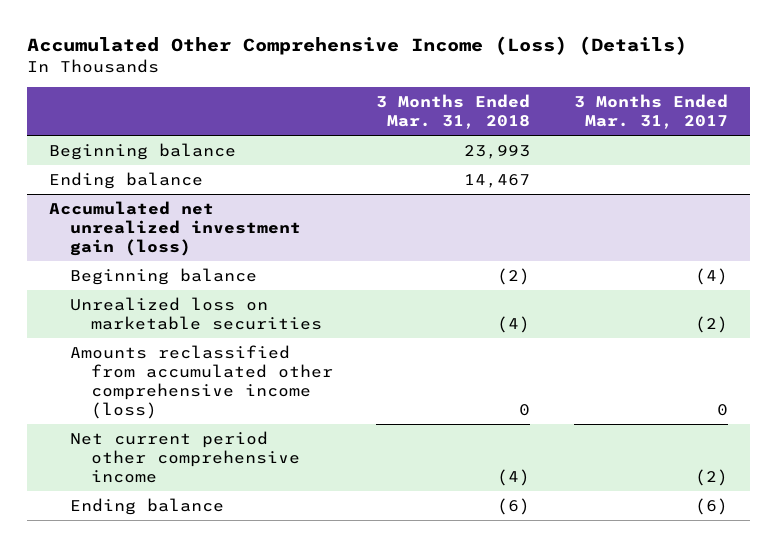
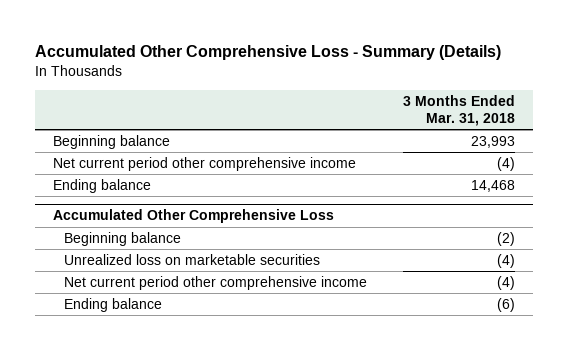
[27,35,688,55] Accumulated Other Comprehensive Income (Loss) (Details) -> [35,45,502,61] Accumulated Other Comprehensive Loss - Summary (Details)
[574,94,729,129] 3 Months Ended Mar. 31, 2017 -> none
none -> [53,156,357,171] Net current period other comprehensive income
[464,173,531,188] 14,467 -> [471,179,516,192] 14,468
[49,200,301,256] Accumulated net unrealized investment gain (loss) -> [53,209,335,224] Accumulated Other Comprehensive Loss
[69,344,333,419] Amounts reclassified from accumulated other comprehensive income (loss) -> none

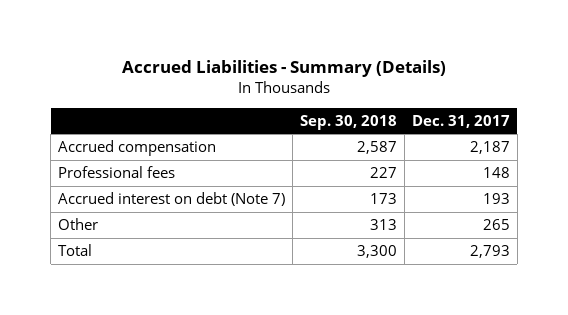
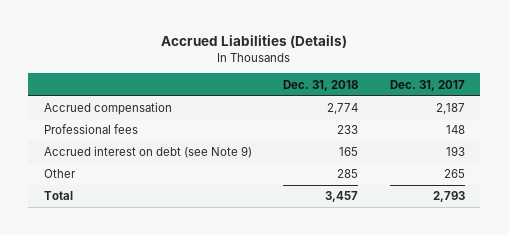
[122,60,447,78] Accrued Liabilities - Summary (Details) -> [161,35,348,49] Accrued Liabilities (Details)
[300,114,398,130] Sep. 30, 2018 -> none
none -> [283,79,359,91] Dec. 31, 2018
[58,192,286,207] Accrued interest on debt (Note 7) -> [43,146,252,159] Accrued interest on debt (see Note 9)

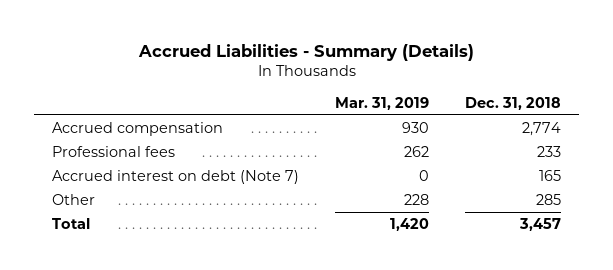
[161,35,348,49] Accrued Liabilities (Details) -> [137,43,474,61] Accrued Liabilities - Summary (Details)
[389,79,465,91] Dec. 31, 2017 -> none
none -> [335,96,430,110] Mar. 31, 2019
[43,146,252,159] Accrued interest on debt (see Note 9) -> [52,170,300,185] Accrued interest on debt (Note 7)

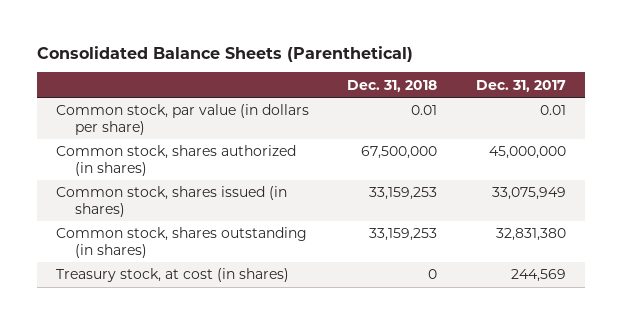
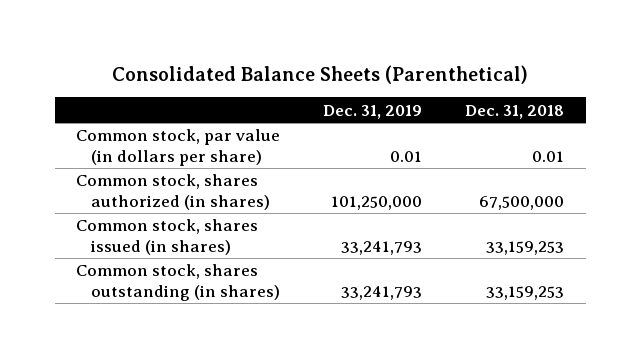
[475,79,566,92] Dec. 31, 2017 -> none
none -> [323,104,423,119] Dec. 31, 2019
[56,268,290,283] Treasury stock, at cost (in shares) -> none

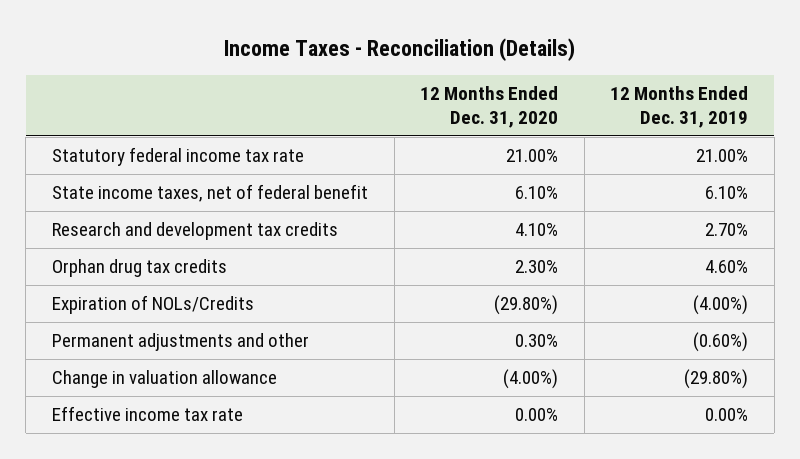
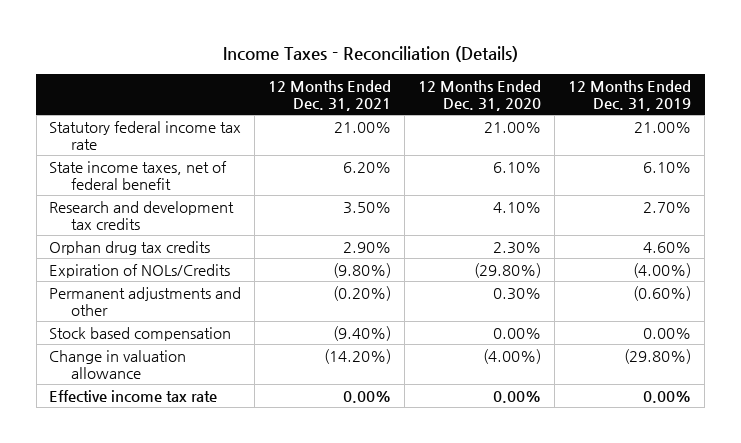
none -> [268,79,392,112] 12 Months Ended Dec. 31, 2021
none -> [49,326,232,341] Stock based compensation

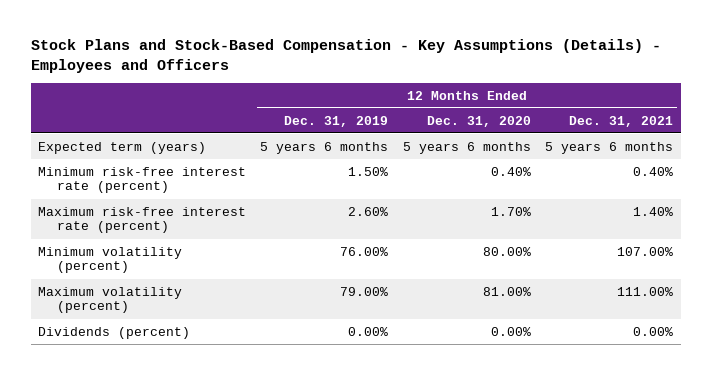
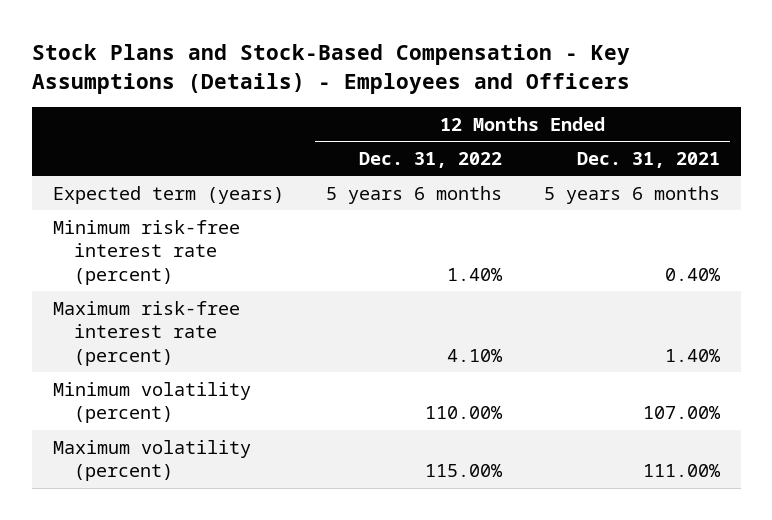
[284,115,389,127] Dec. 31, 2019 -> none
[426,115,531,127] Dec. 31, 2020 -> none
none -> [358,152,502,169] Dec. 31, 2022
[37,326,190,339] Dividends (percent) -> none

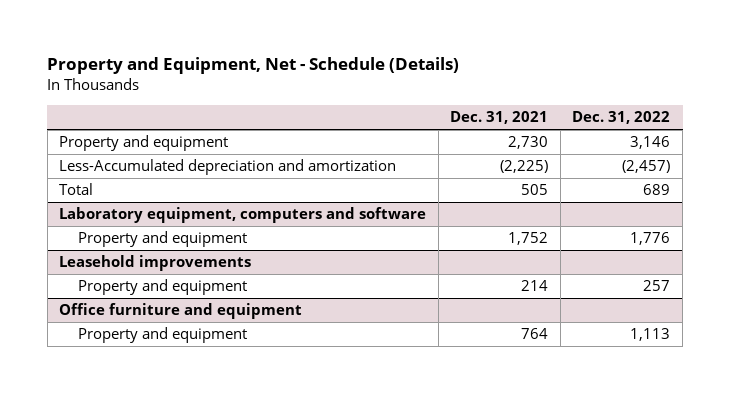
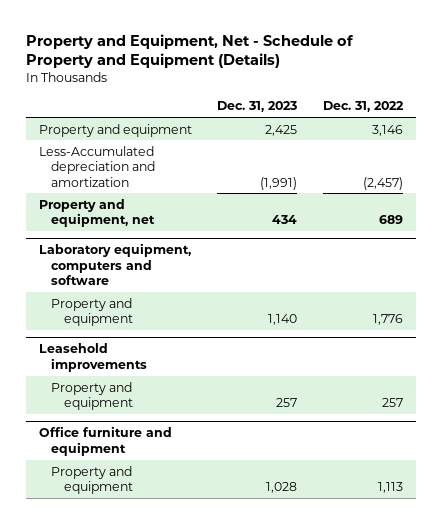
[47,57,460,75] Property and Equipment, Net - Schedule (Details) -> [25,33,354,69] Property and Equipment, Net - Schedule of Property and Equipment (Details)
[450,111,549,125] Dec. 31, 2021 -> none
none -> [217,101,298,113] Dec. 31, 2023
[59,183,94,196] Total -> [38,198,156,228] Property and equipment, net

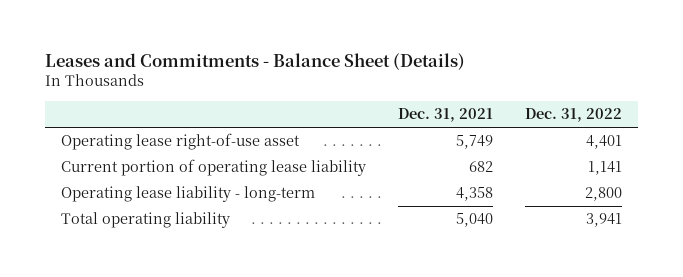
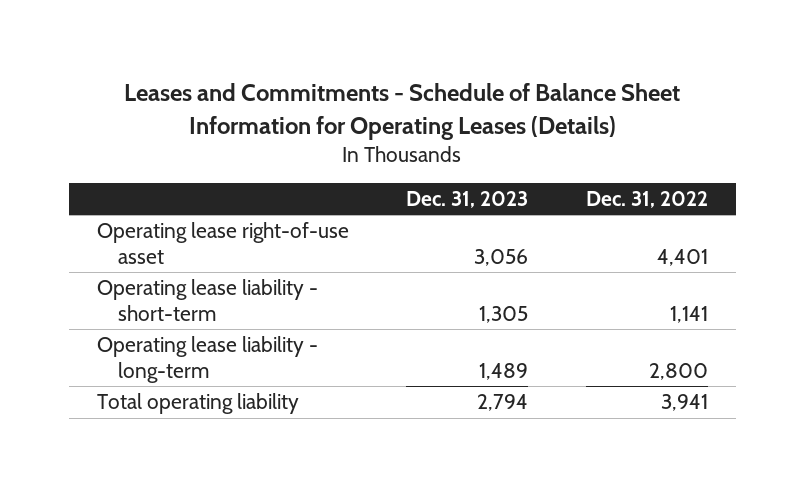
[45,53,466,71] Leases and Commitments - Balance Sheet (Details) -> [124,83,681,140] Leases and Commitments - Schedule of Balance Sheet Information for Operating Leases (Details)
[397,108,493,123] Dec. 31, 2021 -> none
none -> [406,190,529,208] Dec. 31, 2023
[60,159,366,177] Current portion of operating lease liability -> [97,279,319,321] Operating lease liability - short-term

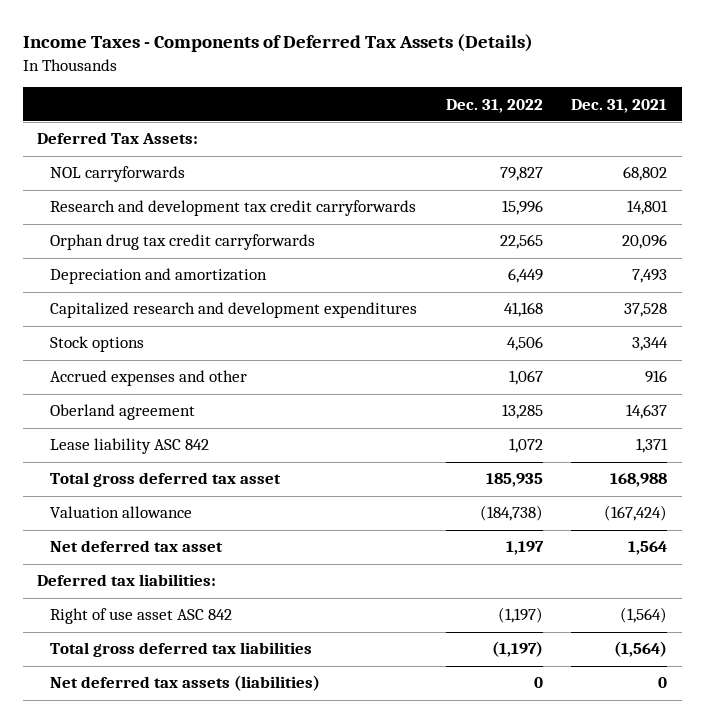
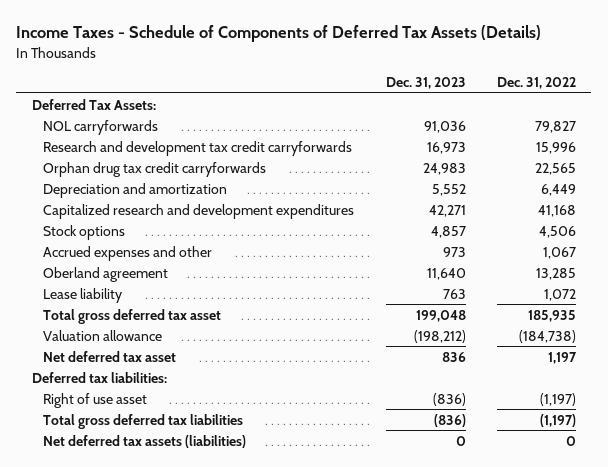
[22,34,533,53] Income Taxes - Components of Deferred Tax Assets (Details) -> [16,25,542,43] Income Taxes - Schedule of Components of Deferred Tax Assets (Details)
[571,98,668,113] Dec. 31, 2021 -> none
none -> [385,77,466,90] Dec. 31, 2023
[49,438,209,455] Lease liability ASC 842 -> [43,287,123,303] Lease liability
[49,608,232,625] Right of use asset ASC 842 -> [43,392,148,408] Right of use asset

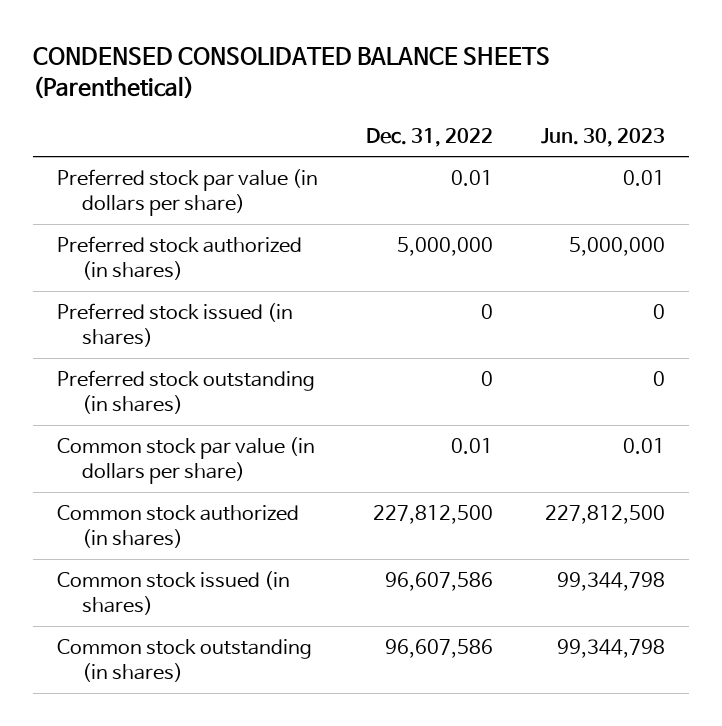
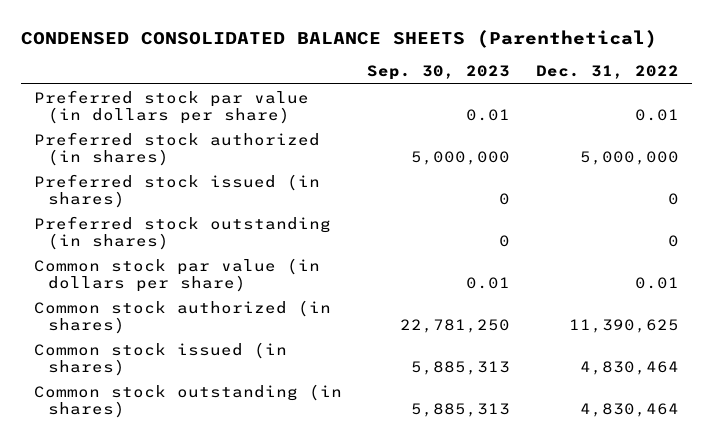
[541,128,666,148] Jun. 30, 2023 -> none
none -> [367,65,511,81] Sep. 30, 2023
[373,504,494,524] 227,812,500 -> [569,319,680,334] 11,390,625
[385,571,494,591] 96,607,586 -> [580,361,680,376] 4,830,464
[385,638,494,658] 96,607,586 -> [580,403,680,418] 4,830,464

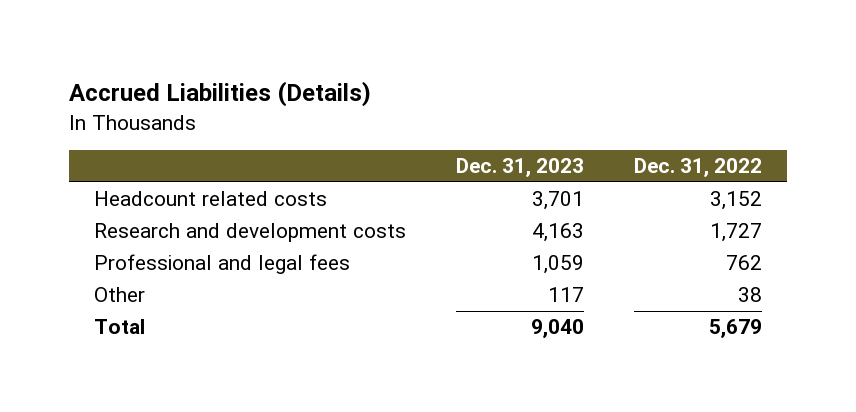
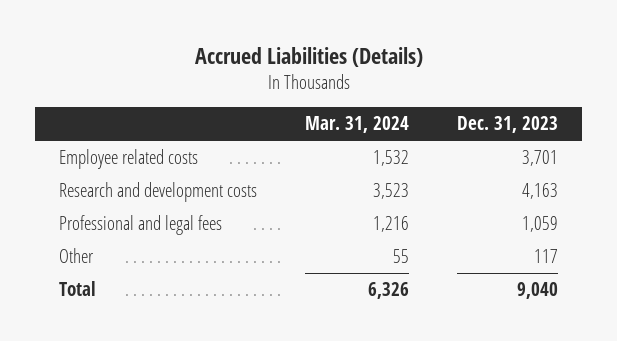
[633,158,762,178] Dec. 31, 2022 -> none
none -> [305,116,410,134] Mar. 31, 2024
[94,191,328,207] Headcount related costs -> [58,148,198,169] Employee related costs

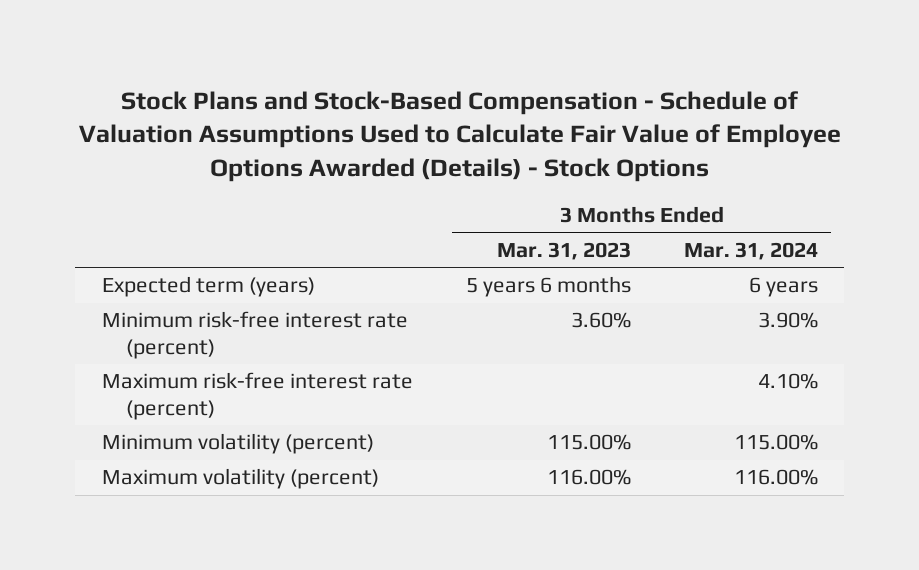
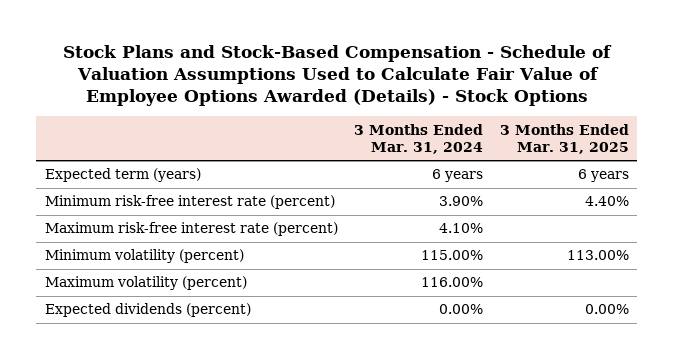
[496,241,631,260] Mar. 31, 2023 -> none
none -> [499,123,629,155] 3 Months Ended Mar. 31, 2025
none -> [44,303,251,318] Expected dividends (percent)

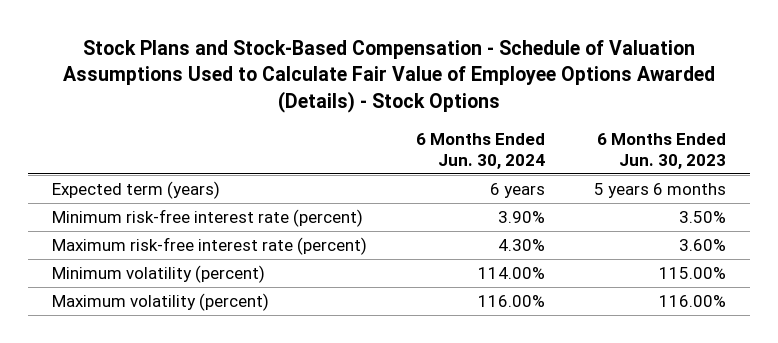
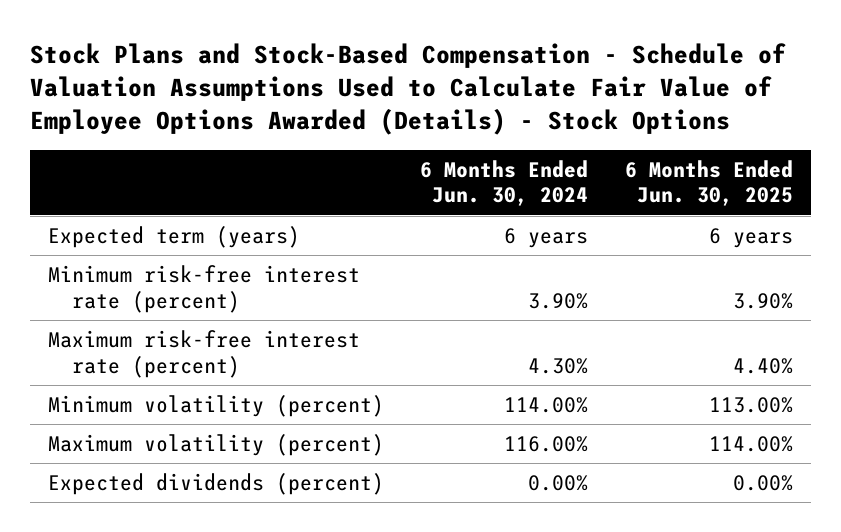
[596,132,726,169] 6 Months Ended Jun. 30, 2023 -> none
none -> [624,160,793,207] 6 Months Ended Jun. 30, 2025
none -> [48,473,385,496] Expected dividends (percent)

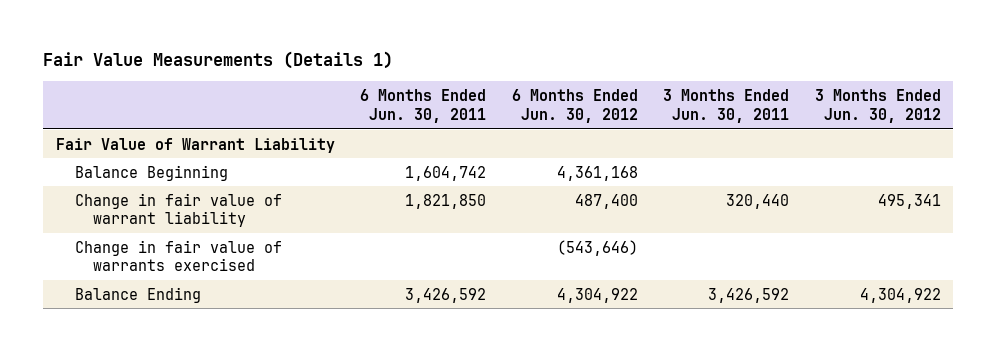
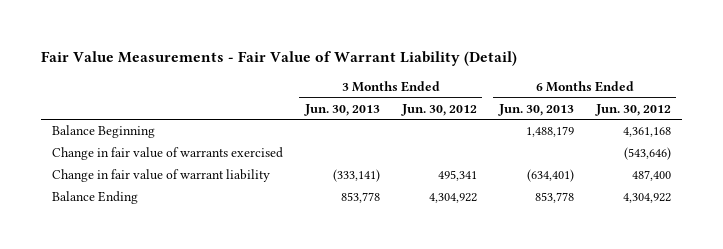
[43,51,394,70] Fair Value Measurements (Details 1) -> [41,50,518,66] Fair Value Measurements - Fair Value of Warrant Liability (Detail)
[360,89,487,123] 6 Months Ended Jun. 30, 2011 -> none
[663,89,790,123] 3 Months Ended Jun. 30, 2011 -> none
none -> [303,103,380,116] Jun. 30, 2013
none -> [497,103,574,116] Jun. 30, 2013
[55,137,335,153] Fair Value of Warrant Liability -> none
[74,192,282,228] Change in fair value of warrant liability -> [52,169,271,183] Change in fair value of warrant liability

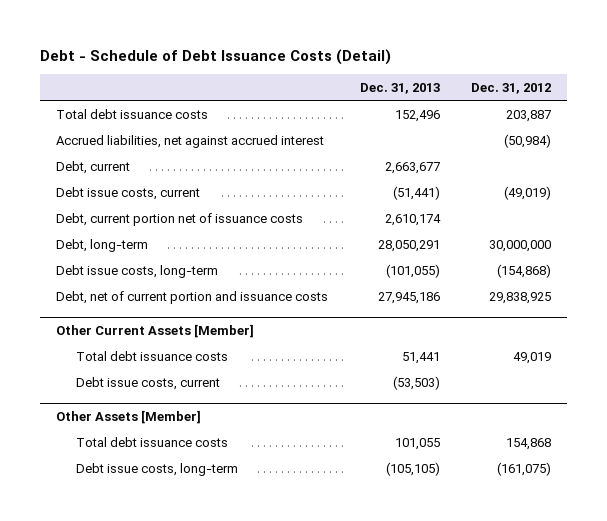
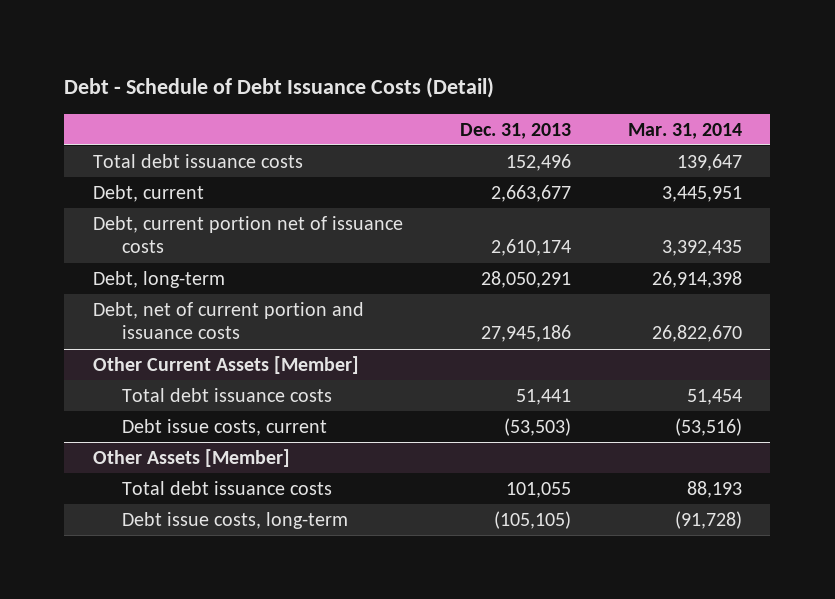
[471,82,552,94] Dec. 31, 2012 -> none
none -> [627,122,742,139] Mar. 31, 2014
[56,134,325,148] Accrued liabilities, net against accrued interest -> none
[56,186,201,200] Debt issue costs, current -> none
[56,264,219,278] Debt issue costs, long-term -> none

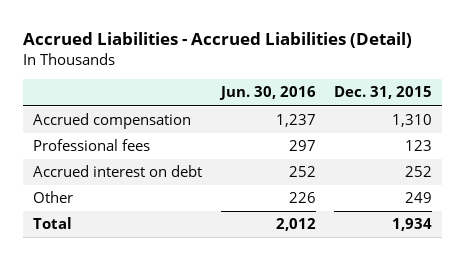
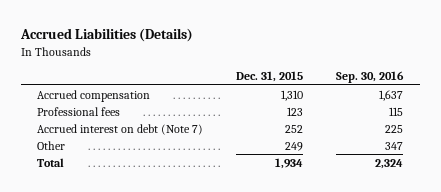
[23,32,413,49] Accrued Liabilities - Accrued Liabilities (Detail) -> [19,28,193,43] Accrued Liabilities (Details)
[218,86,316,101] Jun. 30, 2016 -> none
none -> [336,71,405,84] Sep. 30, 2016
[32,165,202,178] Accrued interest on debt -> [37,123,204,135] Accrued interest on debt (Note 7)

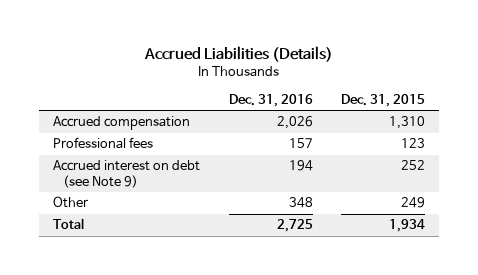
[336,71,405,84] Sep. 30, 2016 -> none
none -> [228,93,313,107] Dec. 31, 2016
[37,123,204,135] Accrued interest on debt (Note 7) -> [53,160,201,188] Accrued interest on debt (see Note 9)

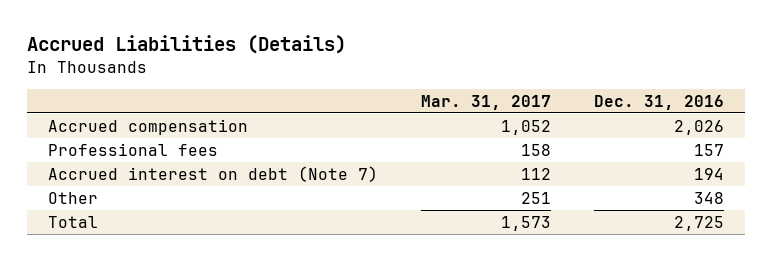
[341,93,426,107] Dec. 31, 2015 -> none
none -> [420,94,551,110] Mar. 31, 2017
[53,160,201,188] Accrued interest on debt (see Note 9) -> [48,165,379,182] Accrued interest on debt (Note 7)

